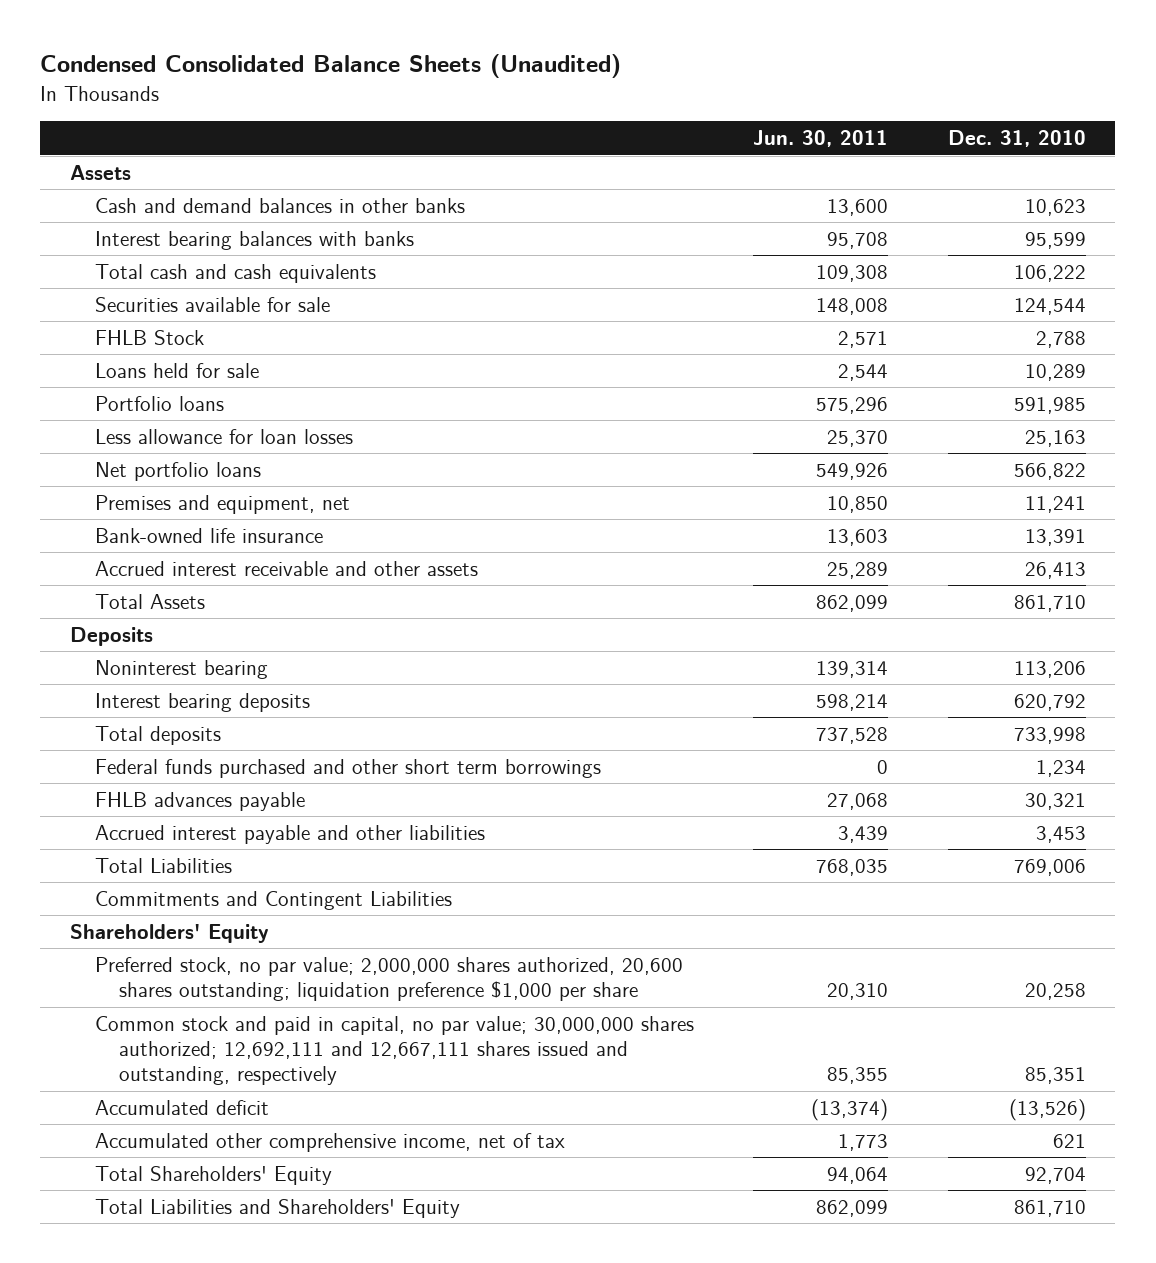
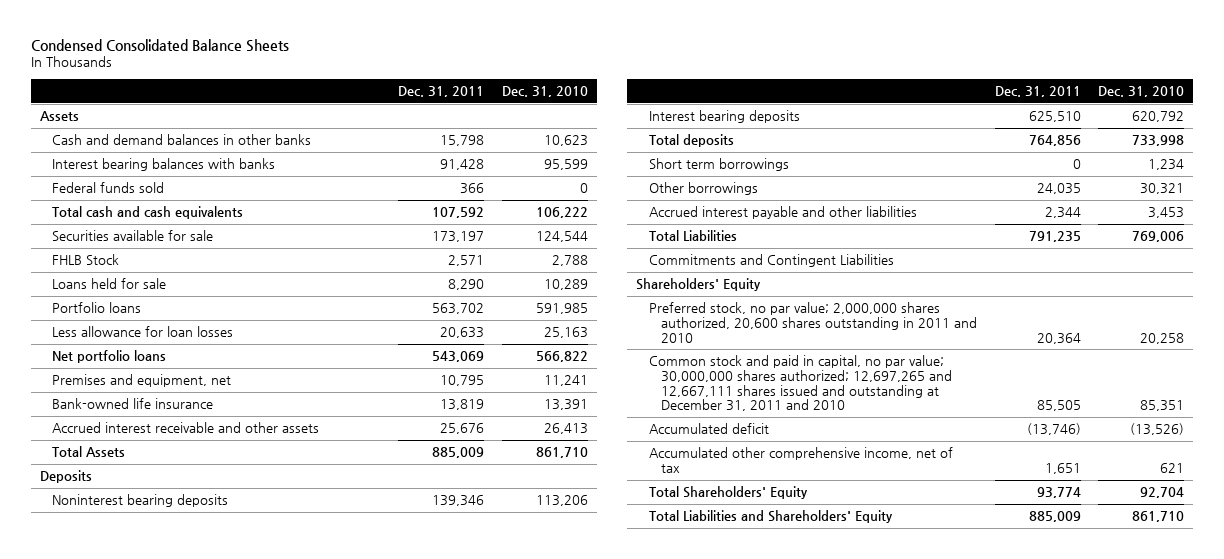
[40,54,622,79] Condensed Consolidated Balance Sheets (Unaudited) -> [30,38,289,52] Condensed Consolidated Balance Sheets
[753,130,889,148] Jun. 30, 2011 -> none
none -> [398,85,485,97] Dec. 31, 2011
none -> [51,182,164,194] Federal funds sold
[94,659,268,679] Noninterest bearing -> [51,494,228,508] Noninterest bearing deposits
[94,758,601,778] Federal funds purchased and other short term borrowings -> [648,158,789,172] Short term borrowings
[94,791,305,811] FHLB advances payable -> [648,182,758,196] Other borrowings
[94,956,683,1002] Preferred stock, no par value; 2,000,000 shares authorized, 20,600 shares outstanding; liquidation preference $1,000 per share -> [648,302,977,343] Preferred stock, no par value; 2,000,000 shares authorized, 20,600 shares outstanding in 2011 and 2010
[94,1015,694,1086] Common stock and paid in capital, no par value; 30,000,000 shares authorized; 12,692,111 and 12,667,111 shares issued and outstanding, respectively -> [648,355,952,412] Common stock and paid in capital, no par value; 30,000,000 shares authorized; 12,697,265 and 12,667,111 shares issued and outstanding at December 31, 2011 and 2010

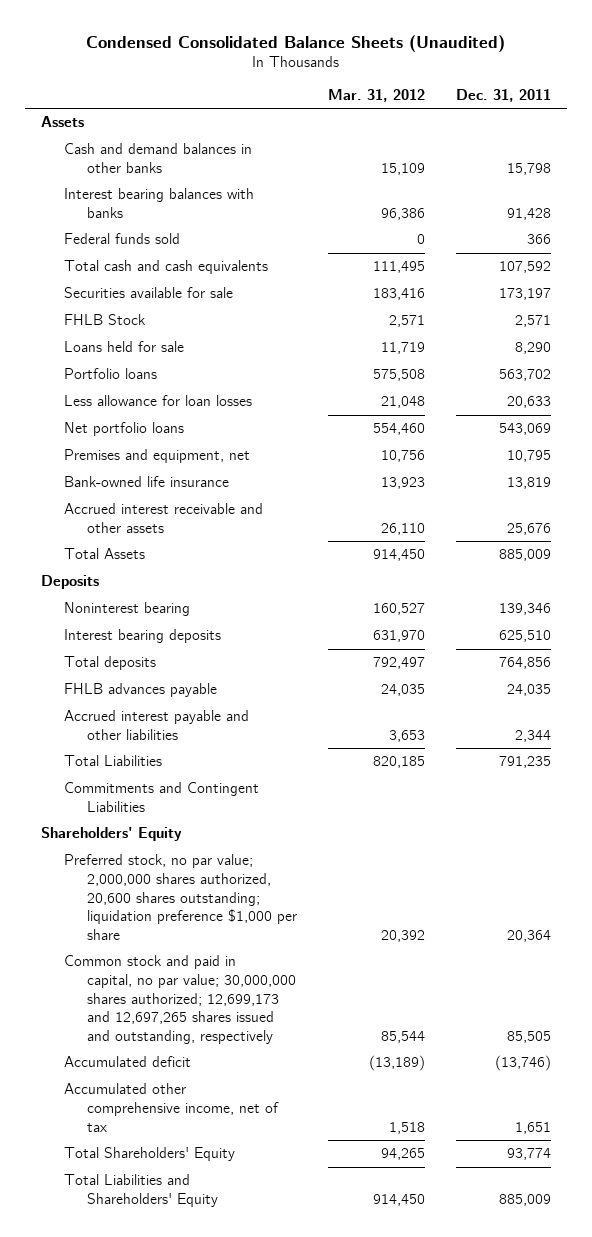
[30,38,289,52] Condensed Consolidated Balance Sheets -> [85,34,505,52] Condensed Consolidated Balance Sheets (Unaudited)
[501,85,588,97] Dec. 31, 2010 -> none
none -> [327,89,425,103] Mar. 31, 2012
[51,494,228,508] Noninterest bearing deposits -> [63,602,190,617] Noninterest bearing
[648,158,789,172] Short term borrowings -> none
[648,182,758,196] Other borrowings -> [63,683,217,698] FHLB advances payable
[648,302,977,343] Preferred stock, no par value; 2,000,000 shares authorized, 20,600 shares outstanding in 2011 and 2010 -> [63,854,297,940] Preferred stock, no par value; 2,000,000 shares authorized, 20,600 shares outstanding; liquidation preference $1,000 per share
[648,355,952,412] Common stock and paid in capital, no par value; 30,000,000 shares authorized; 12,697,265 and 12,667,111 shares issued and outstanding at December 31, 2011 and 2010 -> [63,955,296,1044] Common stock and paid in capital, no par value; 30,000,000 shares authorized; 12,699,173 and 12,697,265 shares issued and outstanding, respectively

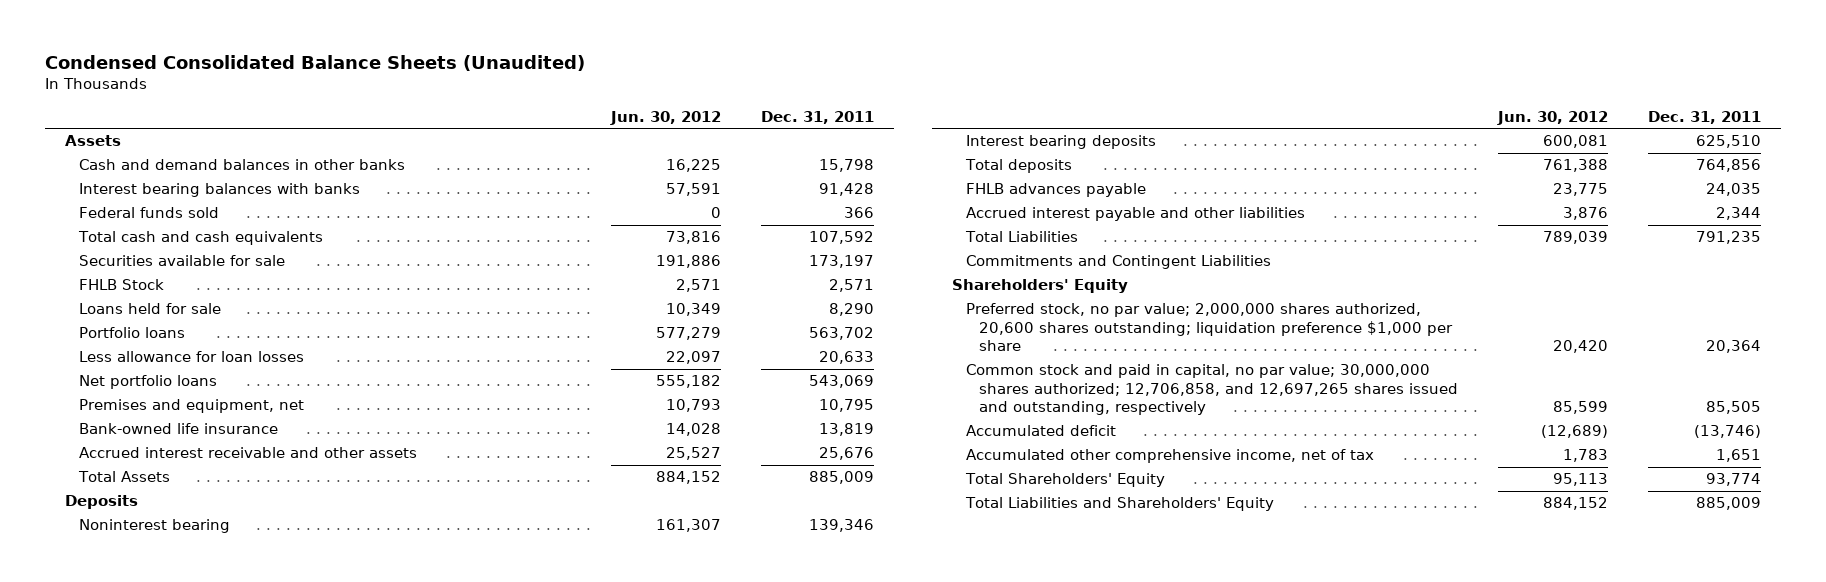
[327,89,425,103] Mar. 31, 2012 -> none
none -> [610,110,722,125] Jun. 30, 2012
[63,955,296,1044] Common stock and paid in capital, no par value; 30,000,000 shares authorized; 12,699,173 and 12,697,265 shares issued and outstanding, respectively -> [965,364,1459,416] Common stock and paid in capital, no par value; 30,000,000 shares authorized; 12,706,858, and 12,697,265 shares issued and outstanding, respectively

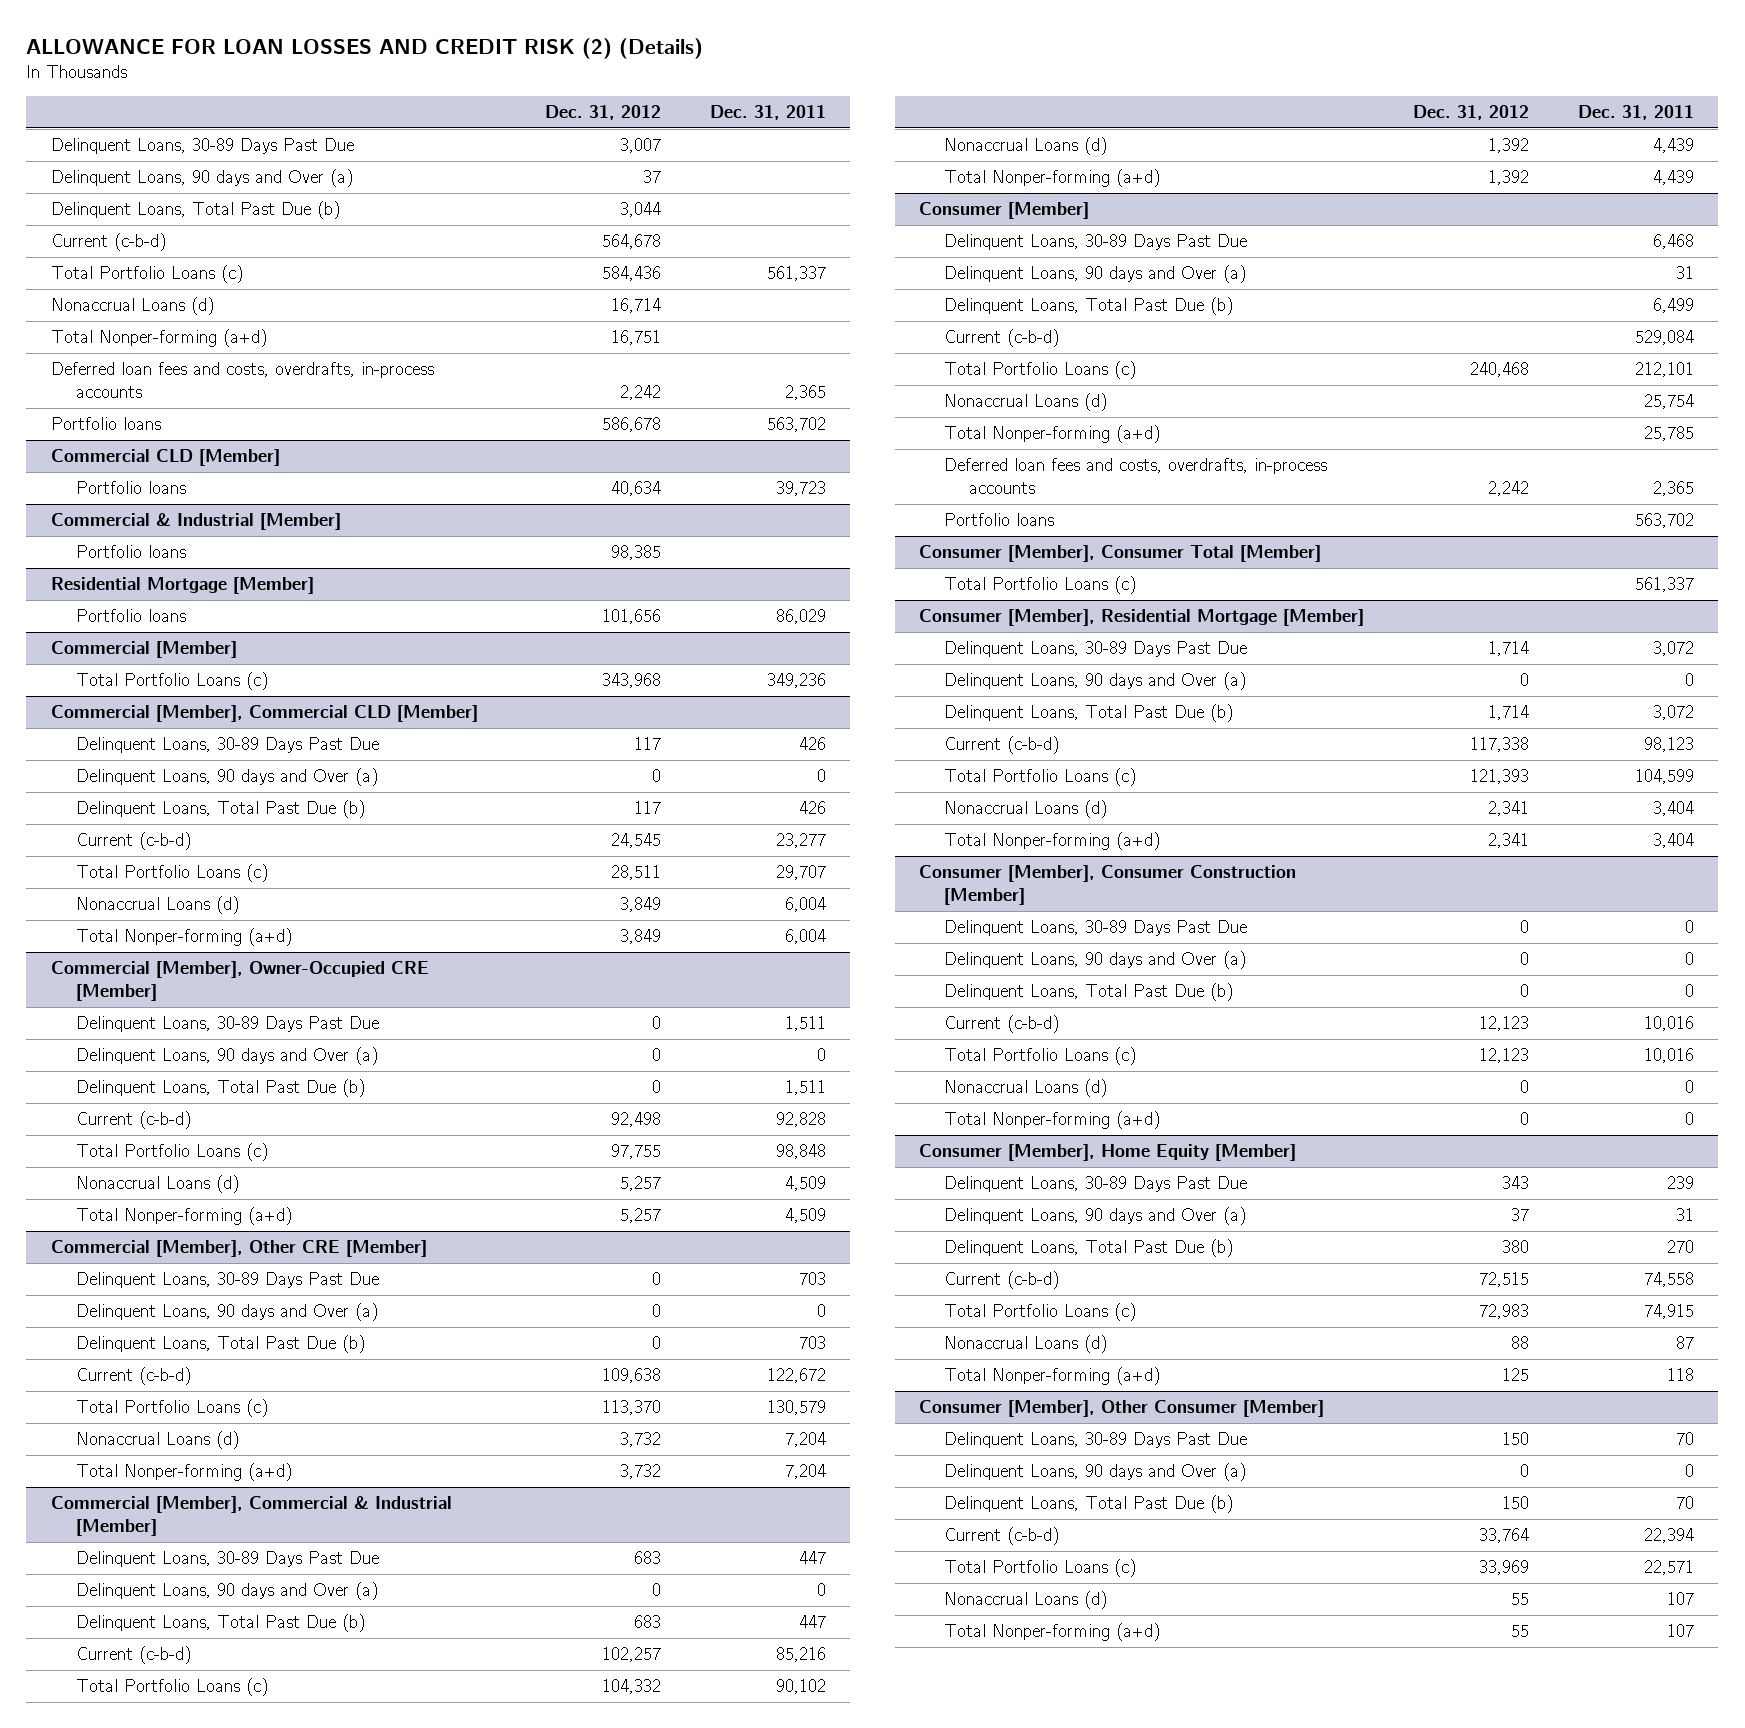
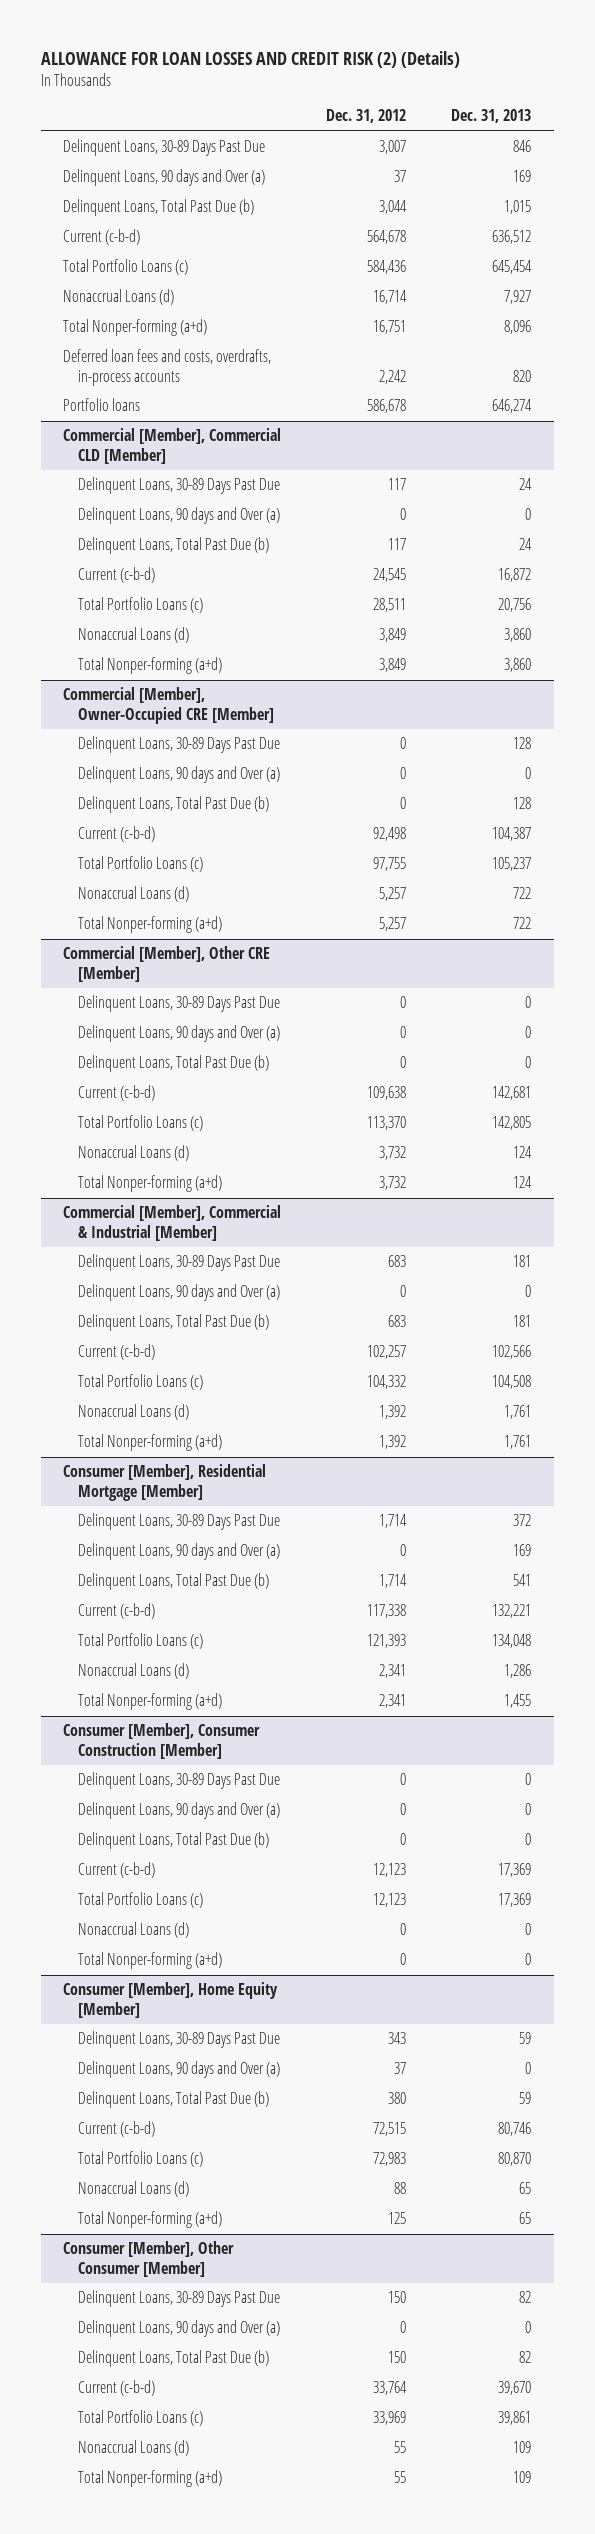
[709,104,826,120] Dec. 31, 2011 -> none
none -> [451,109,532,124] Dec. 31, 2013
[50,449,280,467] Commercial CLD [Member] -> none
[75,481,186,495] Portfolio loans -> none
[50,513,341,531] Commercial & Industrial [Member] -> none
[75,545,186,559] Portfolio loans -> none
[50,577,314,595] Residential Mortgage [Member] -> none
[75,609,186,623] Portfolio loans -> none
[50,641,237,659] Commercial [Member] -> none
[75,672,268,691] Total Portfolio Loans (c) -> none
[918,202,1089,220] Consumer [Member] -> none
[943,234,1247,251] Delinquent Loans, 30-89 Days Past Due -> none
[943,265,1246,284] Delinquent Loans, 90 days and Over (a) -> none
[943,297,1233,316] Delinquent Loans, Total Past Due (b) -> none
[943,329,1059,348] Current (c-b-d) -> none
[943,361,1136,380] Total Portfolio Loans (c) -> none
[943,393,1107,412] Nonaccrual Loans (d) -> none
[943,425,1160,444] Total Nonper-forming (a+d) -> none
[943,458,1327,494] Deferred loan fees and costs, overdrafts, in-process accounts -> none
[943,513,1054,527] Portfolio loans -> none
[918,545,1321,563] Consumer [Member], Consumer Total [Member] -> none
[943,576,1136,595] Total Portfolio Loans (c) -> none

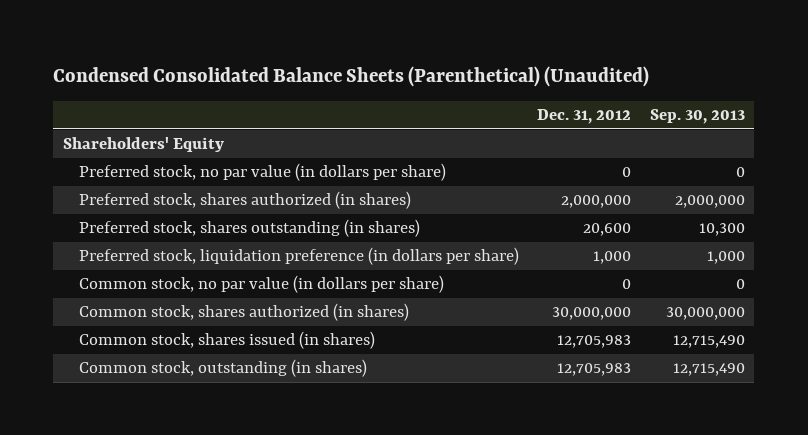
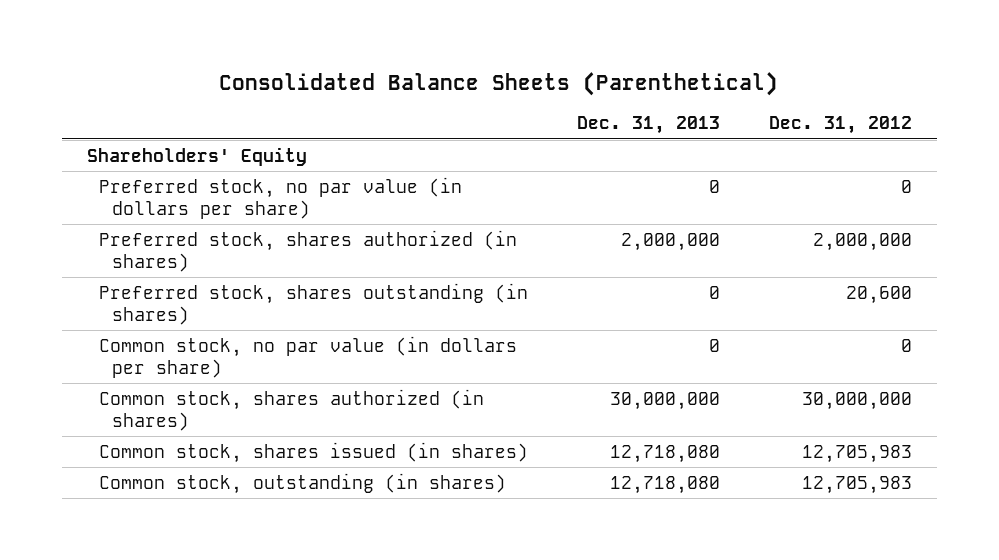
[53,66,650,88] Condensed Consolidated Balance Sheets (Parenthetical) (Unaudited) -> [219,71,779,96] Consolidated Balance Sheets (Parenthetical)
[649,109,745,125] Sep. 30, 2013 -> none
none -> [577,116,721,135] Dec. 31, 2013
[78,247,519,266] Preferred stock, liquidation preference (in dollars per share) -> none

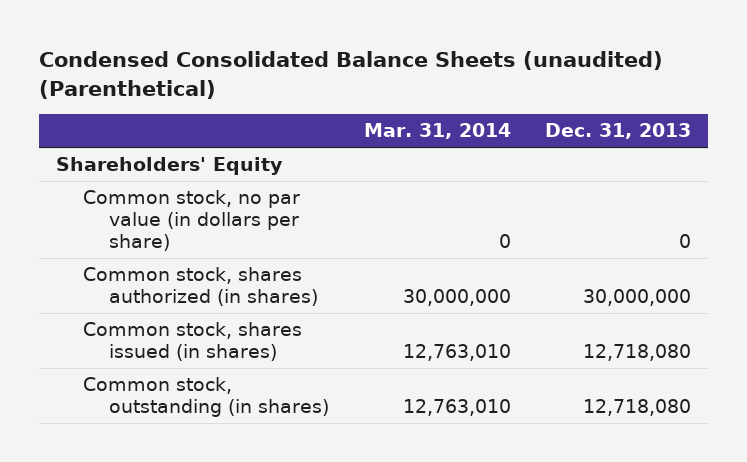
[219,71,779,96] Consolidated Balance Sheets (Parenthetical) -> [38,51,663,99] Condensed Consolidated Balance Sheets (unaudited) (Parenthetical)
[769,116,913,135] Dec. 31, 2012 -> none
none -> [363,123,511,140] Mar. 31, 2014
[99,176,463,220] Preferred stock, no par value (in dollars per share) -> none
[99,229,518,273] Preferred stock, shares authorized (in shares) -> none
[99,282,529,326] Preferred stock, shares outstanding (in shares) -> none

